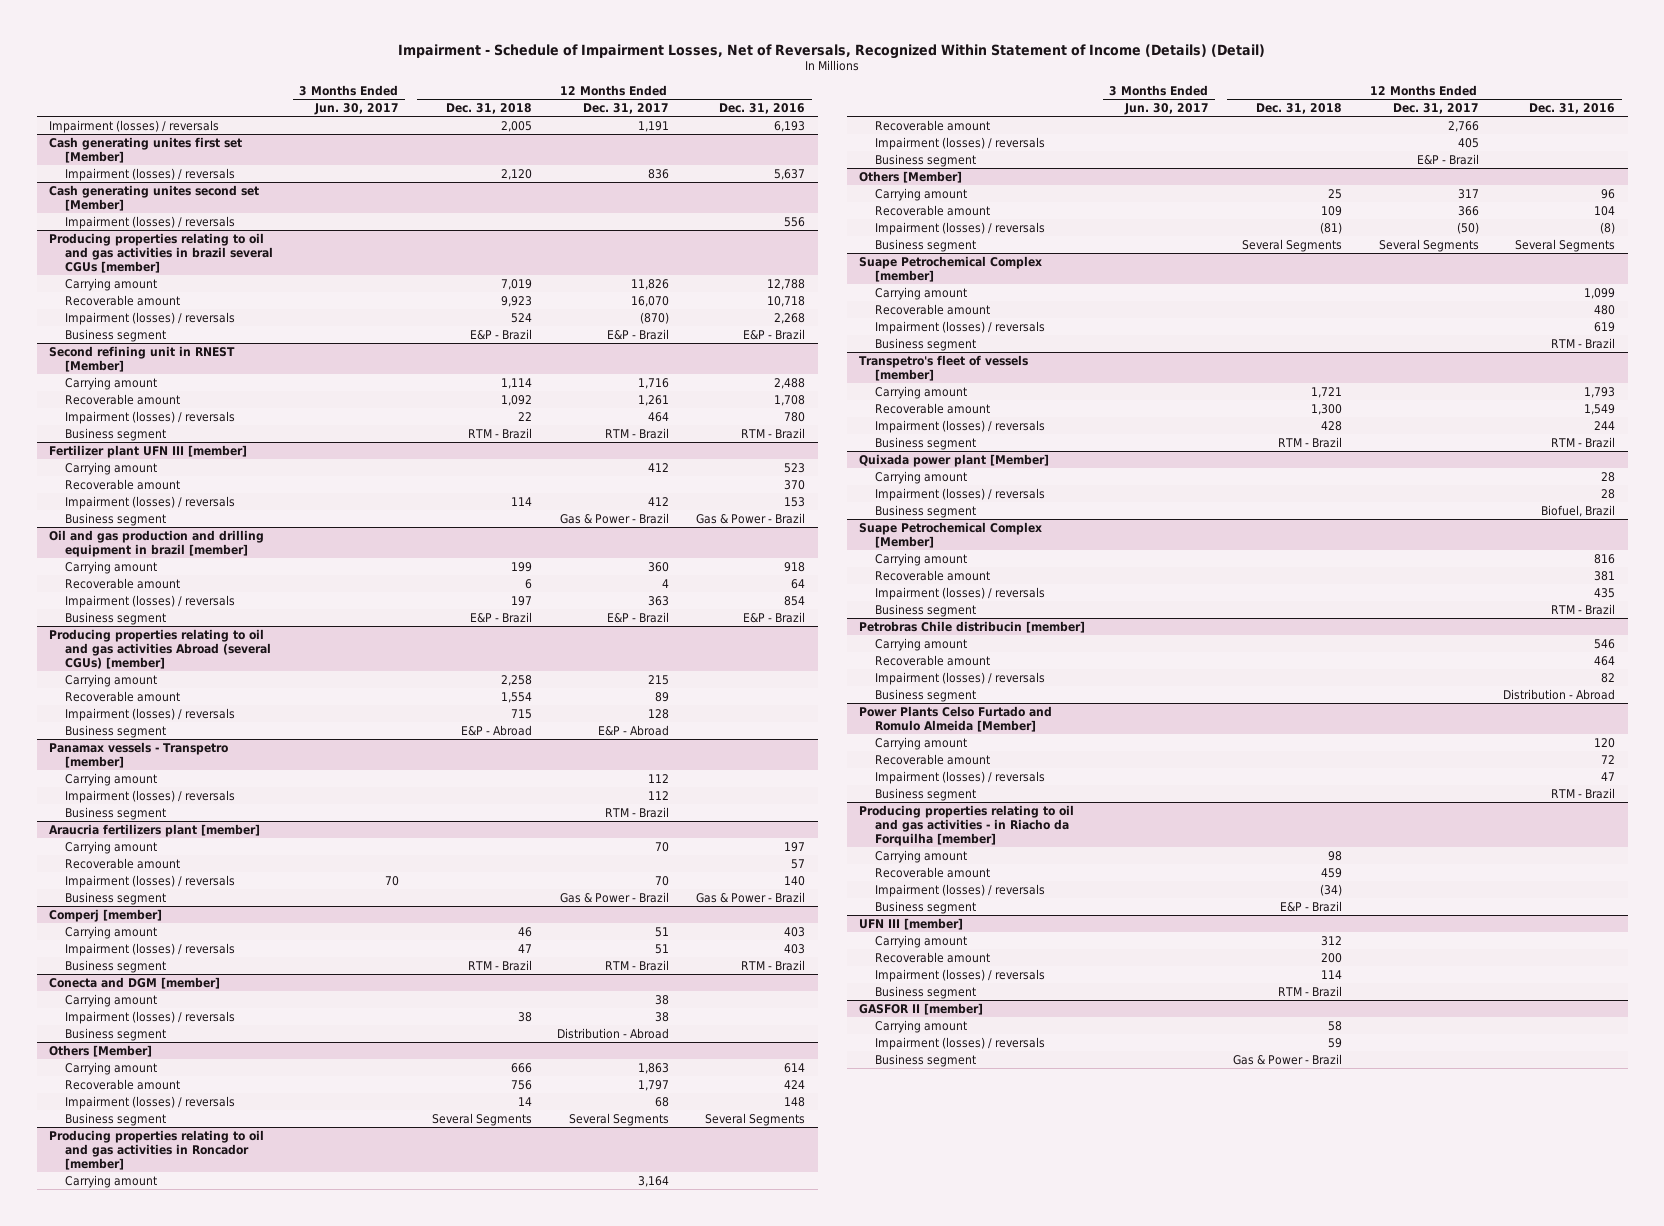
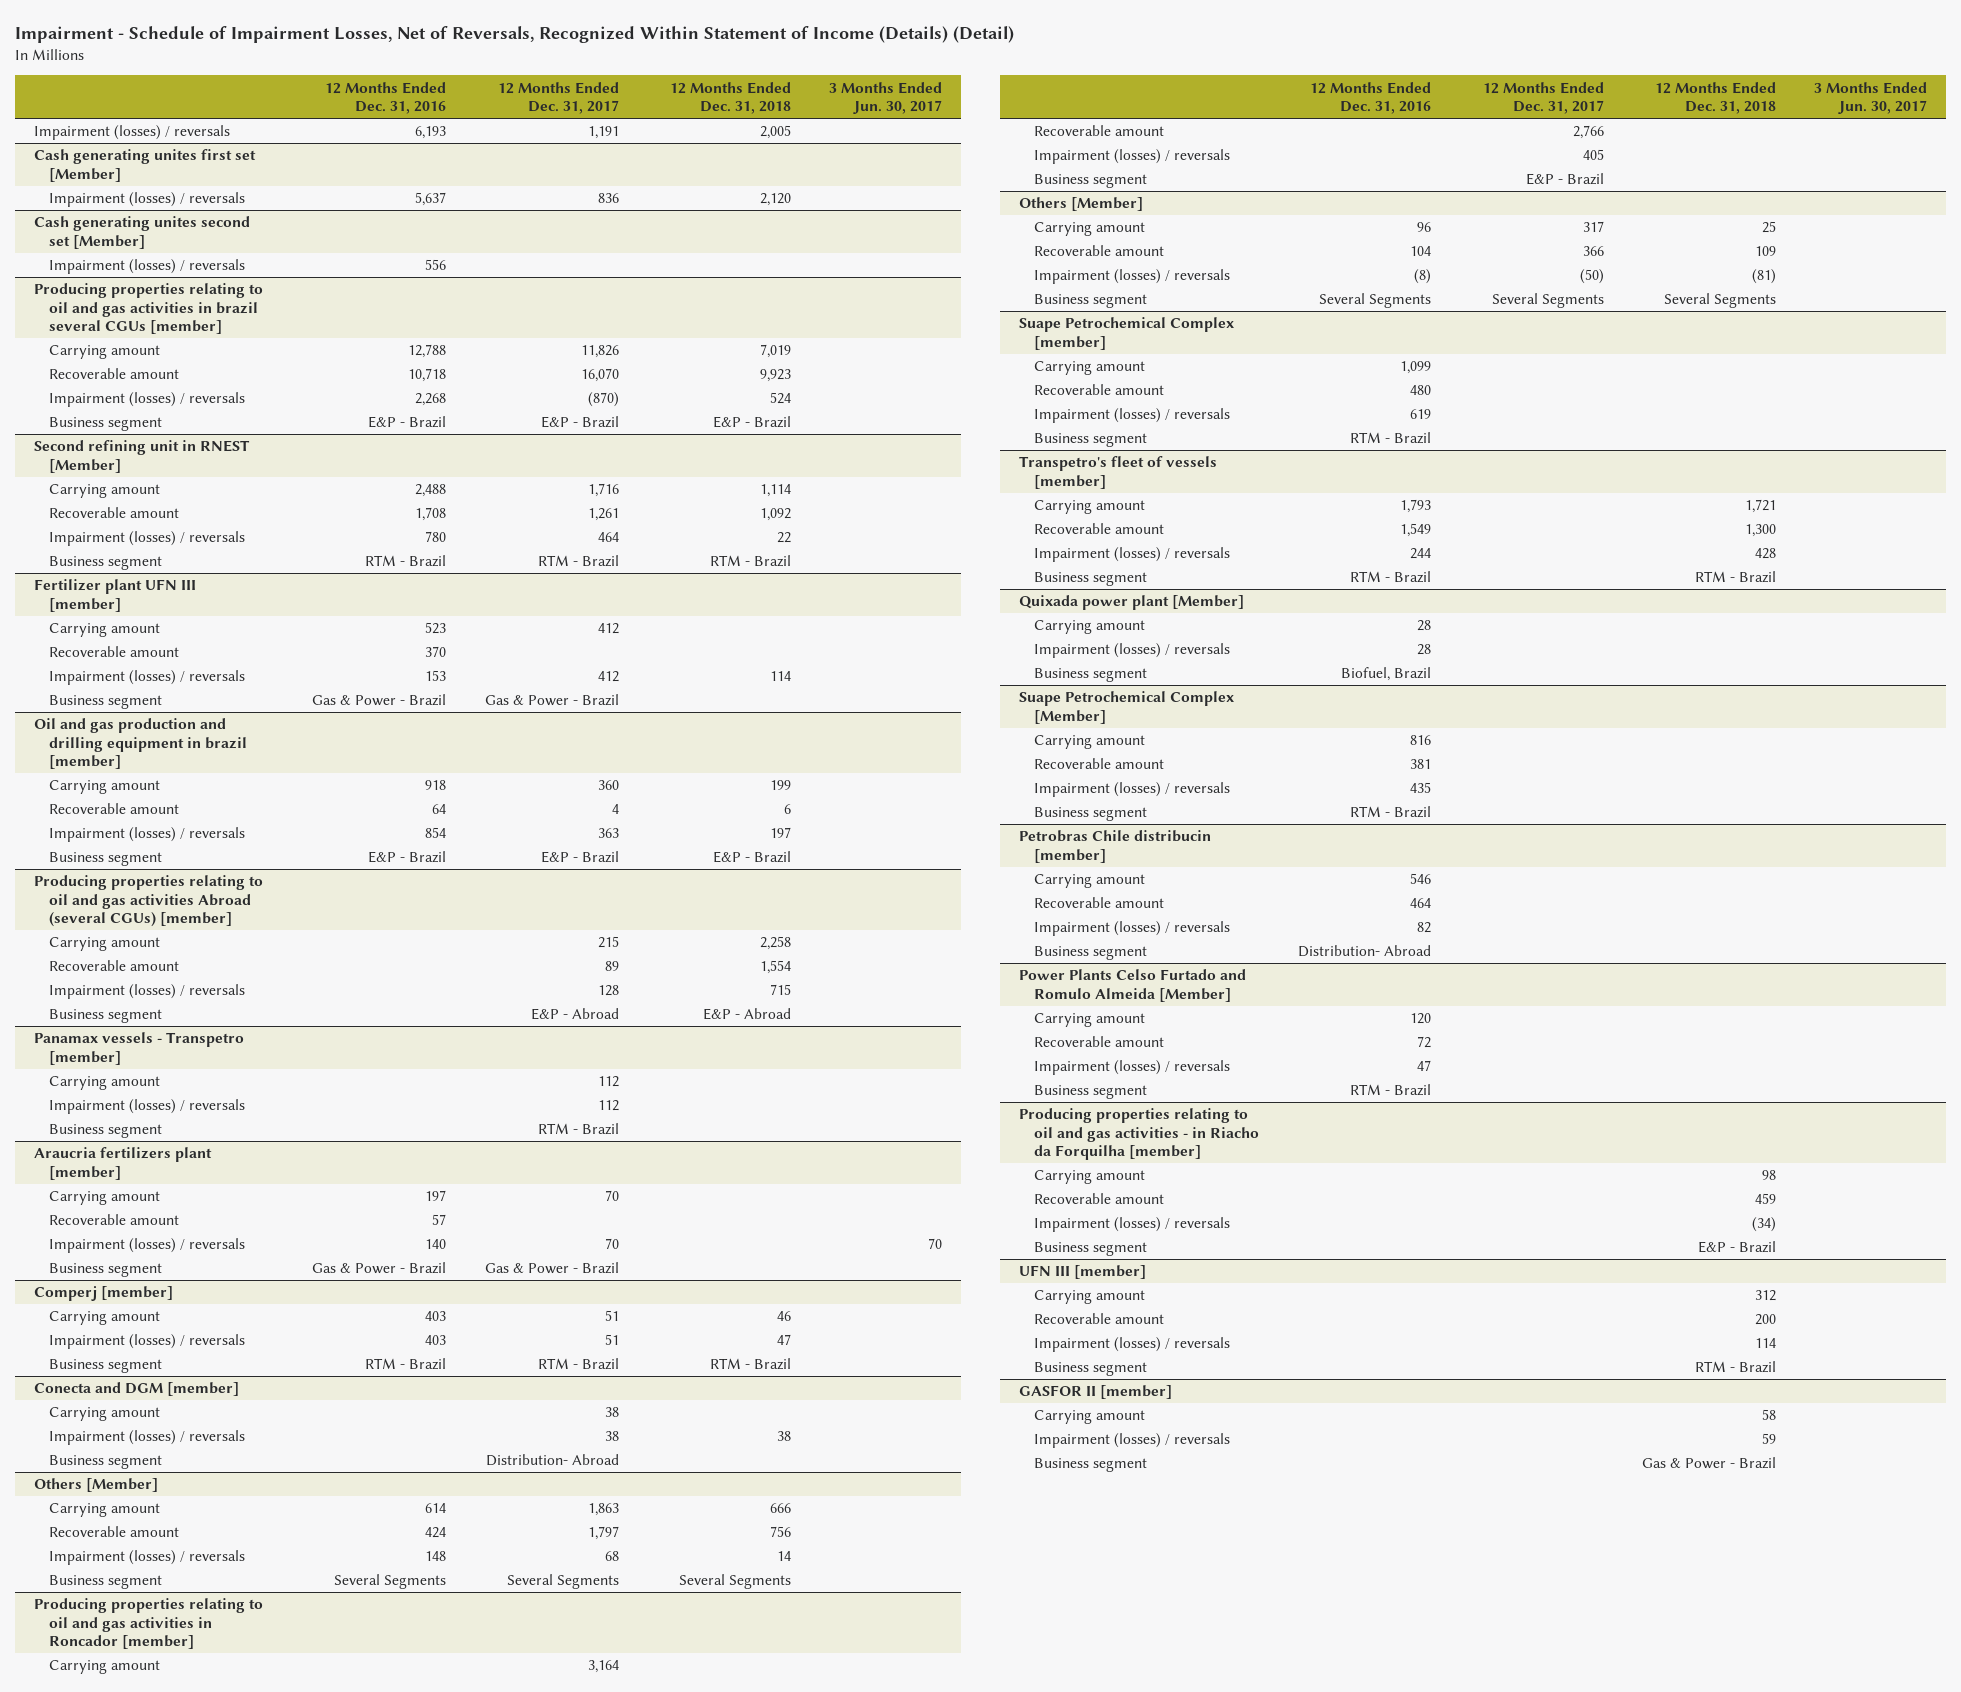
[556,1027,669,1039] Distribution - Abroad -> [485,1454,619,1467] Distribution- Abroad
[1503,688,1616,700] Distribution - Abroad -> [1298,945,1432,958] Distribution- Abroad

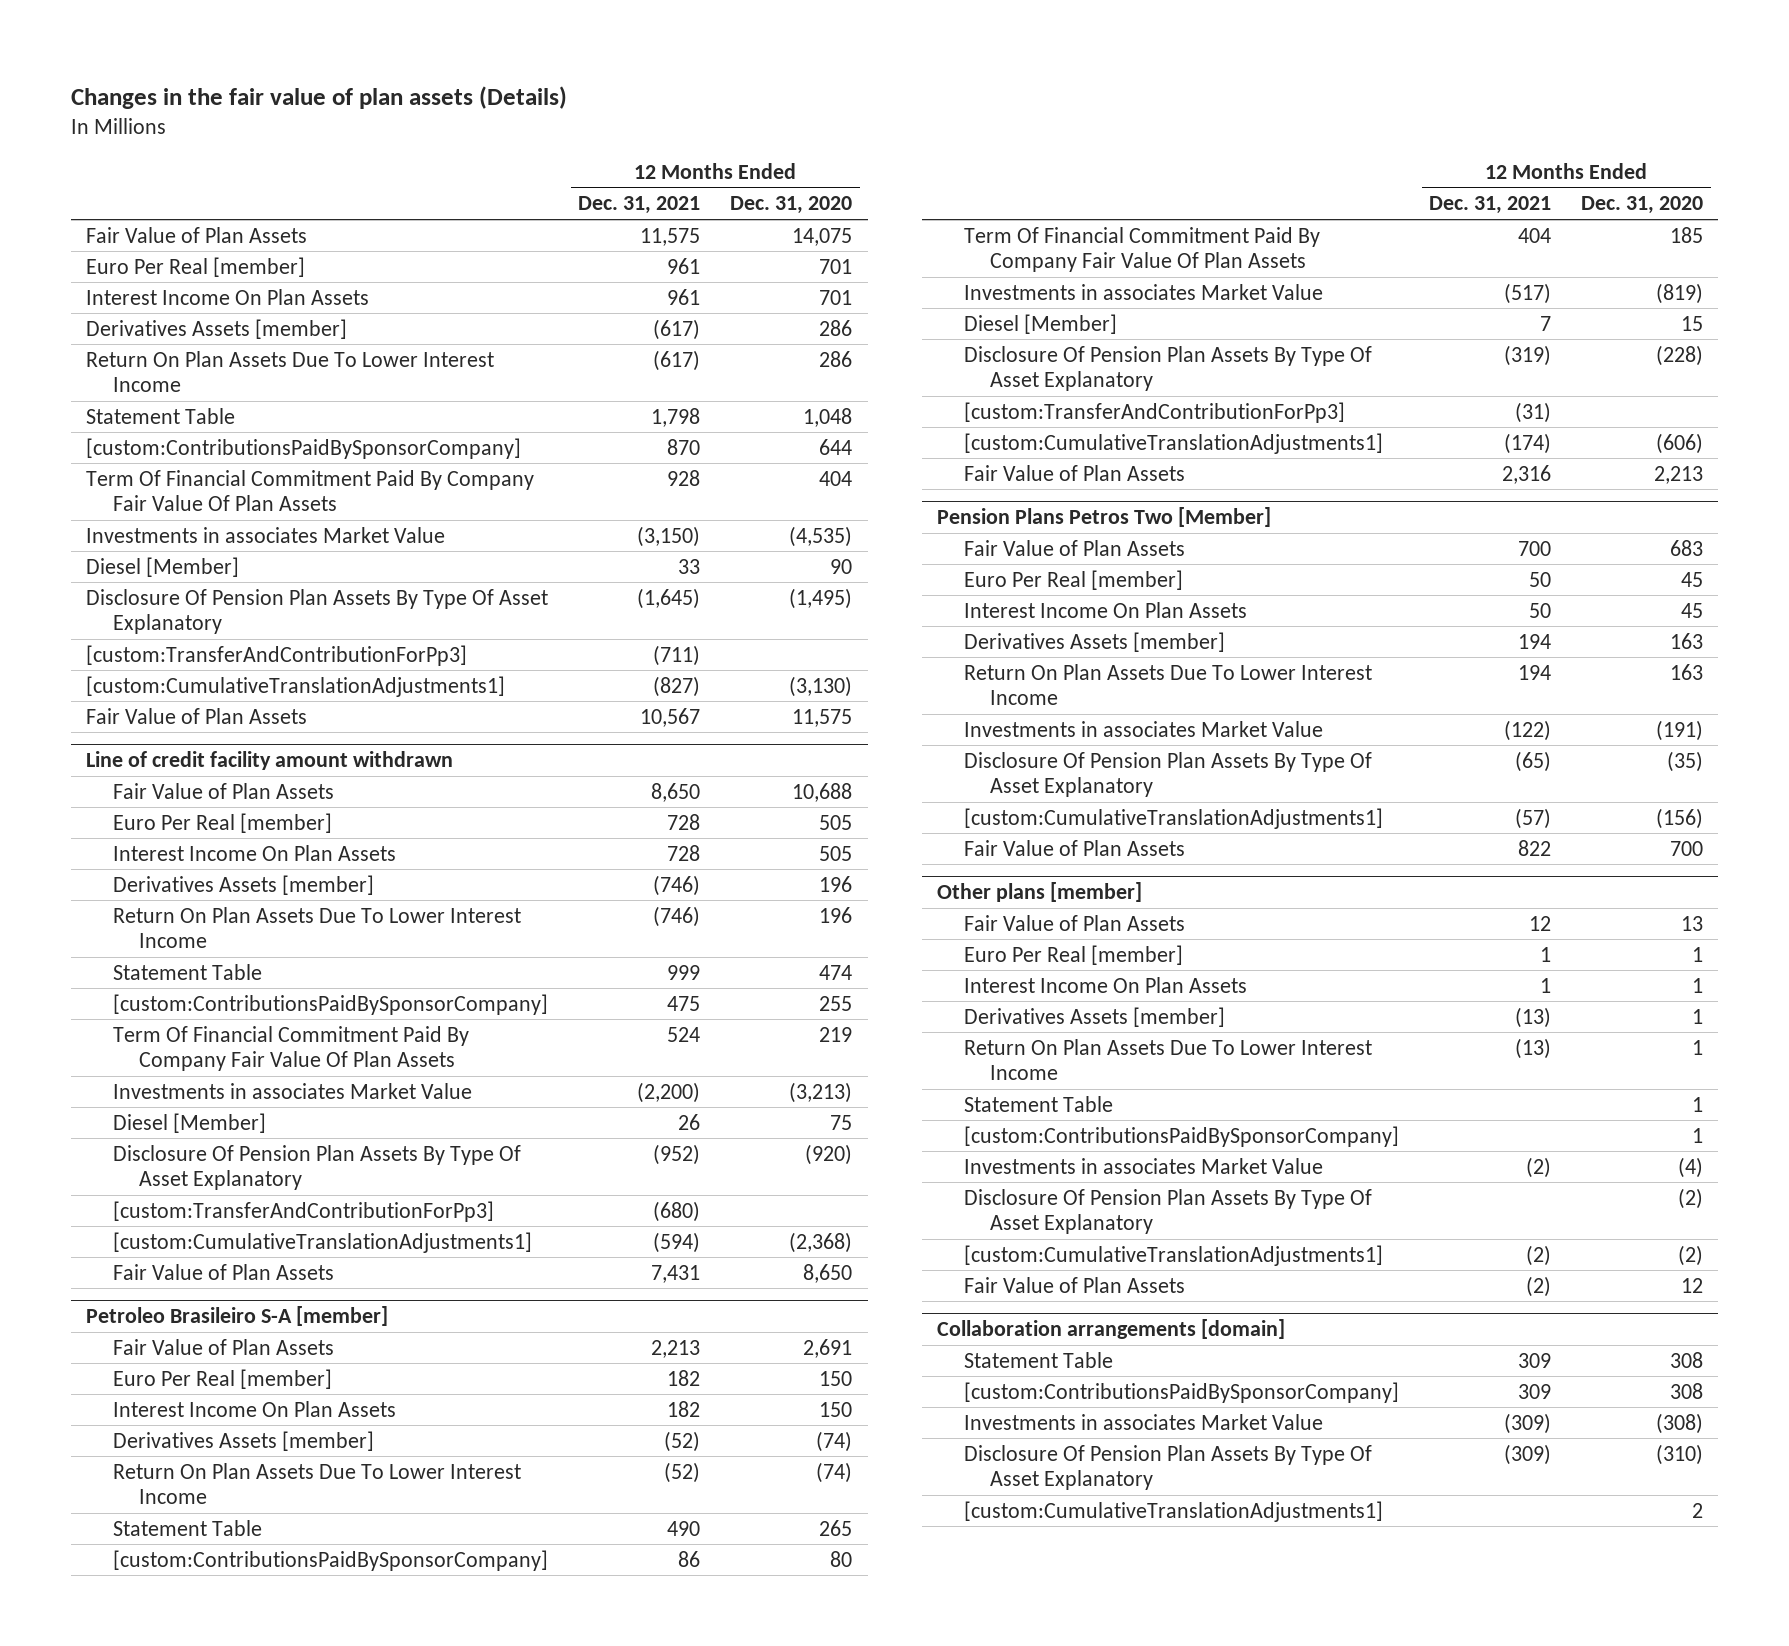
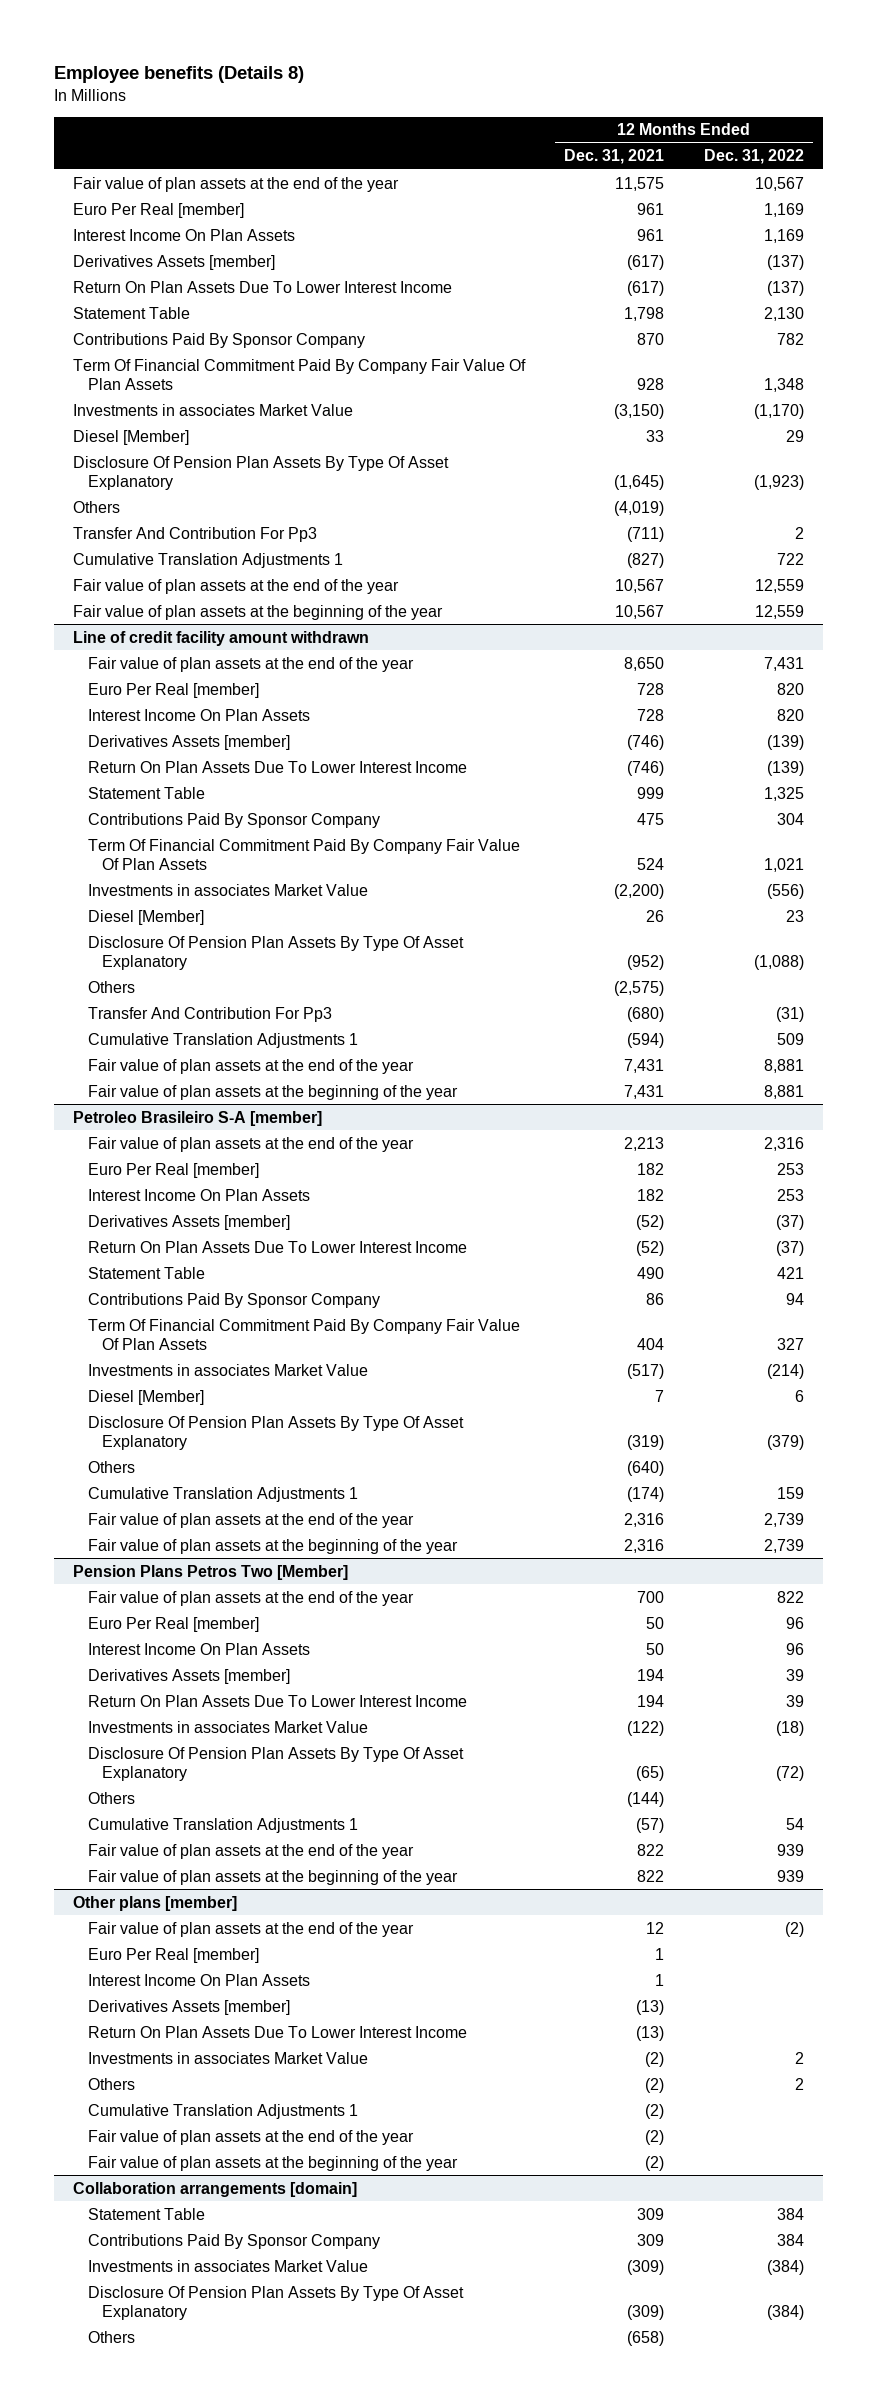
[71,85,568,109] Changes in the fair value of plan assets (Details) -> [53,65,304,83] Employee benefits (Details 8)
[730,196,853,215] Dec. 31, 2020 -> none
none -> [703,149,804,165] Dec. 31, 2022
[86,226,308,243] Fair Value of Plan Assets -> [73,176,400,192] Fair value of plan assets at the end of the year
[86,437,522,459] [custom:ContributionsPaidBySponsorCompany] -> [73,332,366,348] Contributions Paid By Sponsor Company
none -> [73,500,121,513] Others
[86,644,468,666] [custom:TransferAndContributionForPp3] -> [73,526,318,542] Transfer And Contribution For Pp3
[86,675,506,697] [custom:CumulativeTranslationAdjustments1] -> [73,552,344,568] Cumulative Translation Adjustments 1
[86,707,308,724] Fair Value of Plan Assets -> [73,578,400,594] Fair value of plan assets at the end of the year
none -> [73,604,444,620] Fair value of plan assets at the beginning of the year
[112,782,334,799] Fair Value of Plan Assets -> [87,656,414,672] Fair value of plan assets at the end of the year
[112,993,548,1015] [custom:ContributionsPaidBySponsorCompany] -> [87,812,380,828] Contributions Paid By Sponsor Company
none -> [87,980,135,993] Others
[112,1200,494,1222] [custom:TransferAndContributionForPp3] -> [87,1006,332,1022] Transfer And Contribution For Pp3
[112,1231,532,1253] [custom:CumulativeTranslationAdjustments1] -> [87,1032,358,1048] Cumulative Translation Adjustments 1
[112,1263,334,1280] Fair Value of Plan Assets -> [87,1058,414,1074] Fair value of plan assets at the end of the year
none -> [87,1084,458,1100] Fair value of plan assets at the beginning of the year
[112,1338,334,1355] Fair Value of Plan Assets -> [87,1136,414,1152] Fair value of plan assets at the end of the year
[112,1549,548,1571] [custom:ContributionsPaidBySponsorCompany] -> [87,1292,380,1308] Contributions Paid By Sponsor Company
[963,401,1345,423] [custom:TransferAndContributionForPp3] -> none
none -> [87,1460,135,1473] Others
[963,432,1383,454] [custom:CumulativeTranslationAdjustments1] -> [87,1486,358,1502] Cumulative Translation Adjustments 1
[963,464,1185,481] Fair Value of Plan Assets -> [87,1512,414,1528] Fair value of plan assets at the end of the year
none -> [87,1538,458,1554] Fair value of plan assets at the beginning of the year
[963,539,1185,556] Fair Value of Plan Assets -> [87,1590,414,1606] Fair value of plan assets at the end of the year
none -> [87,1791,135,1804] Others
[963,807,1383,829] [custom:CumulativeTranslationAdjustments1] -> [87,1817,358,1833] Cumulative Translation Adjustments 1
[963,839,1185,856] Fair Value of Plan Assets -> [87,1843,414,1859] Fair value of plan assets at the end of the year
none -> [87,1869,458,1885] Fair value of plan assets at the beginning of the year
[963,914,1185,931] Fair Value of Plan Assets -> [87,1921,414,1937] Fair value of plan assets at the end of the year
[963,1095,1113,1112] Statement Table -> none
[963,1125,1399,1147] [custom:ContributionsPaidBySponsorCompany] -> none
[963,1188,1372,1235] Disclosure Of Pension Plan Assets By Type Of Asset Explanatory -> none
none -> [87,2077,135,2090] Others
[963,1244,1383,1266] [custom:CumulativeTranslationAdjustments1] -> [87,2103,358,2119] Cumulative Translation Adjustments 1
[963,1276,1185,1293] Fair Value of Plan Assets -> [87,2129,414,2145] Fair value of plan assets at the end of the year
none -> [87,2155,458,2171] Fair value of plan assets at the beginning of the year
[963,1381,1399,1403] [custom:ContributionsPaidBySponsorCompany] -> [87,2233,380,2249] Contributions Paid By Sponsor Company
[963,1500,1383,1522] [custom:CumulativeTranslationAdjustments1] -> none
none -> [87,2330,135,2343] Others

